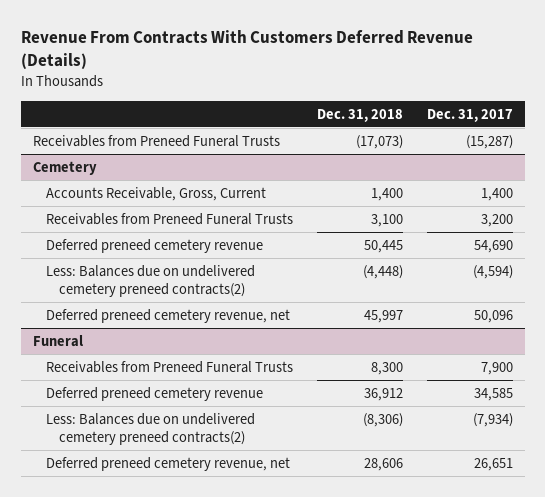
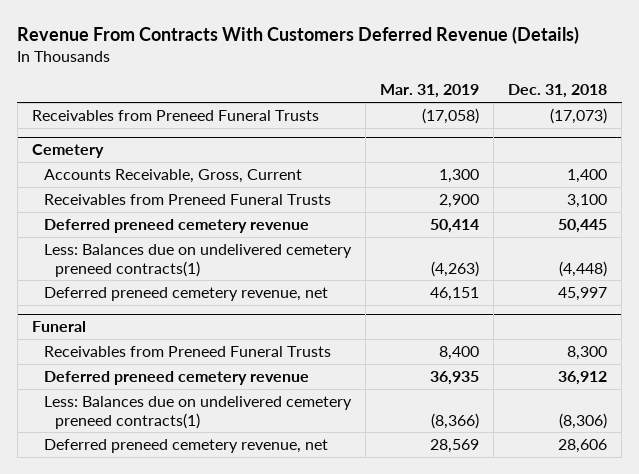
[426,108,513,122] Dec. 31, 2017 -> none
none -> [379,84,479,99] Mar. 31, 2019
[45,264,255,297] Less: Balances due on undelivered cemetery preneed contracts(2) -> [43,244,352,277] Less: Balances due on undelivered cemetery preneed contracts(1)
[45,412,255,445] Less: Balances due on undelivered cemetery preneed contracts(2) -> [43,396,352,429] Less: Balances due on undelivered cemetery preneed contracts(1)

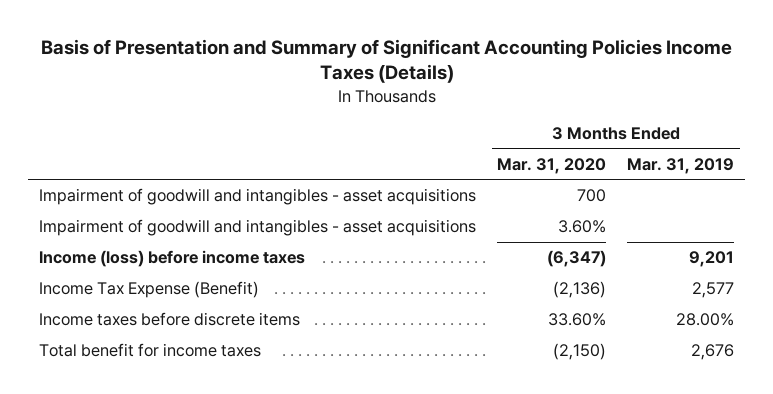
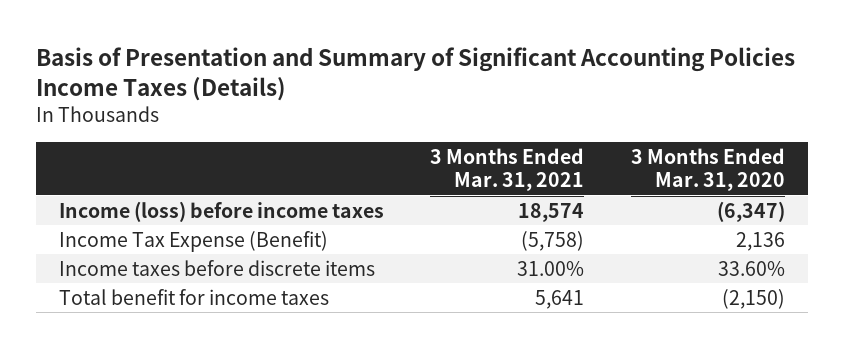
[627,158,735,175] Mar. 31, 2019 -> none
none -> [430,147,585,192] 3 Months Ended Mar. 31, 2021
[38,188,476,206] Impairment of goodwill and intangibles - asset acquisitions -> none
[38,219,476,237] Impairment of goodwill and intangibles - asset acquisitions -> none
[553,281,607,299] (2,136) -> [735,231,785,251] 2,136

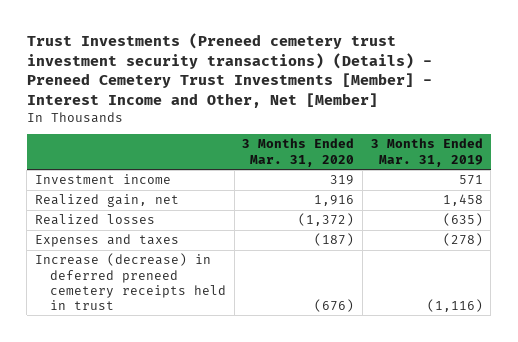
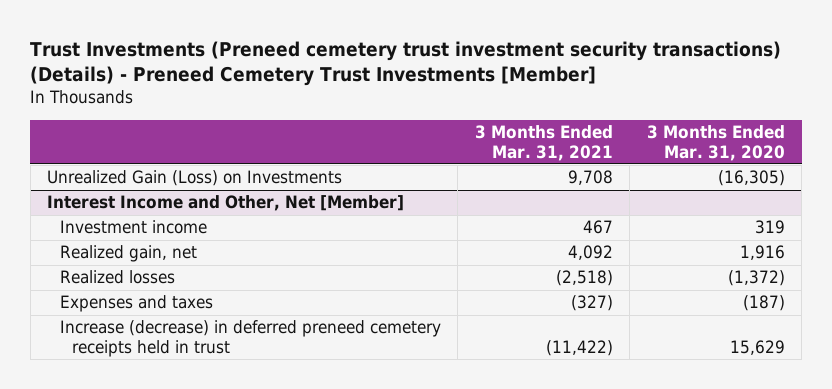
[26,33,432,108] Trust Investments (Preneed cemetery trust investment security transactions) (Details) - Preneed Cemetery Trust Investments [Member] - Interest Income and Other, Net [Member] -> [30,40,782,87] Trust Investments (Preneed cemetery trust investment security transactions) (Details) - Preneed Cemetery Trust Investments [Member]
[370,138,483,167] 3 Months Ended Mar. 31, 2019 -> none
none -> [474,125,613,161] 3 Months Ended Mar. 31, 2021
none -> [47,170,343,187] Unrealized Gain (Loss) on Investments
none -> [47,195,405,212] Interest Income and Other, Net [Member]
[314,298,355,312] (676) -> [729,339,785,355] 15,629

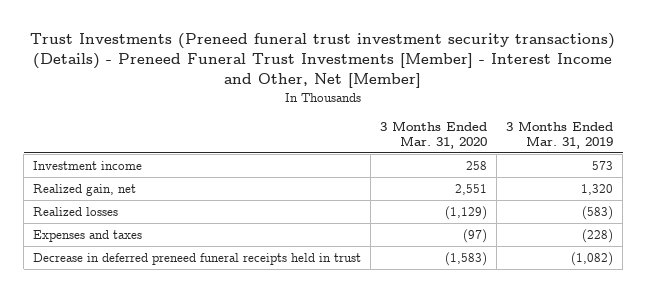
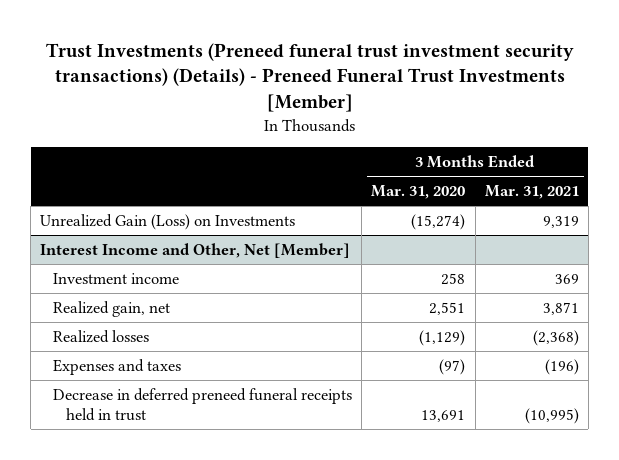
[30,32,616,89] Trust Investments (Preneed funeral trust investment security transactions) (Details) - Preneed Funeral Trust Investments [Member] - Interest Income and Other, Net [Member] -> [45,42,574,113] Trust Investments (Preneed funeral trust investment security transactions) (Details) - Preneed Funeral Trust Investments [Member]
[506,120,614,149] 3 Months Ended Mar. 31, 2019 -> none
none -> [484,185,579,200] Mar. 31, 2021
none -> [40,213,296,230] Unrealized Gain (Loss) on Investments
none -> [40,242,351,258] Interest Income and Other, Net [Member]
[445,251,488,266] (1,583) -> [421,410,466,423] 13,691

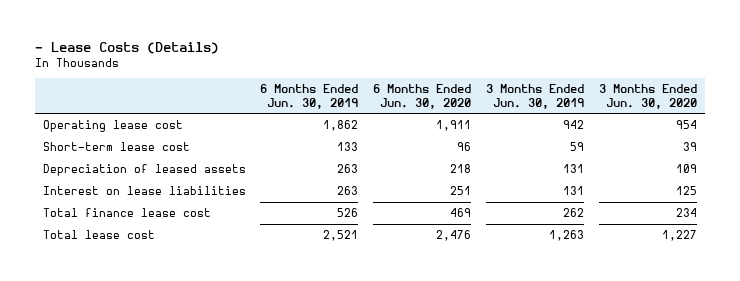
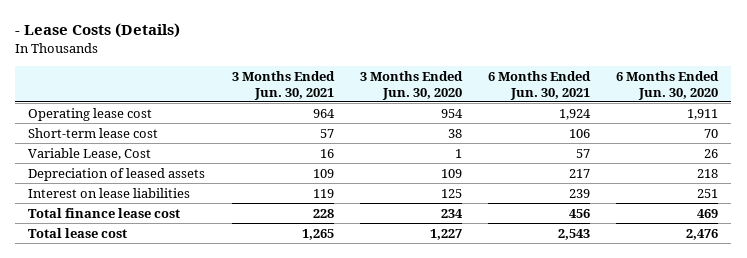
[260,84,359,109] 6 Months Ended Jun. 30, 2019 -> none
[486,84,585,109] 3 Months Ended Jun. 30, 2019 -> none
none -> [231,70,335,100] 3 Months Ended Jun. 30, 2021
none -> [488,70,592,100] 6 Months Ended Jun. 30, 2021
[457,141,472,151] 96 -> [704,128,719,138] 70
[683,141,698,151] 39 -> [447,128,462,138] 38
none -> [28,147,152,160] Variable Lease, Cost

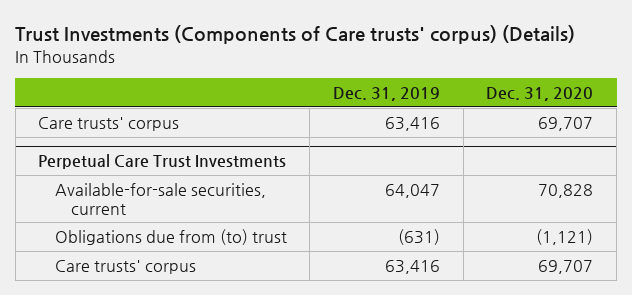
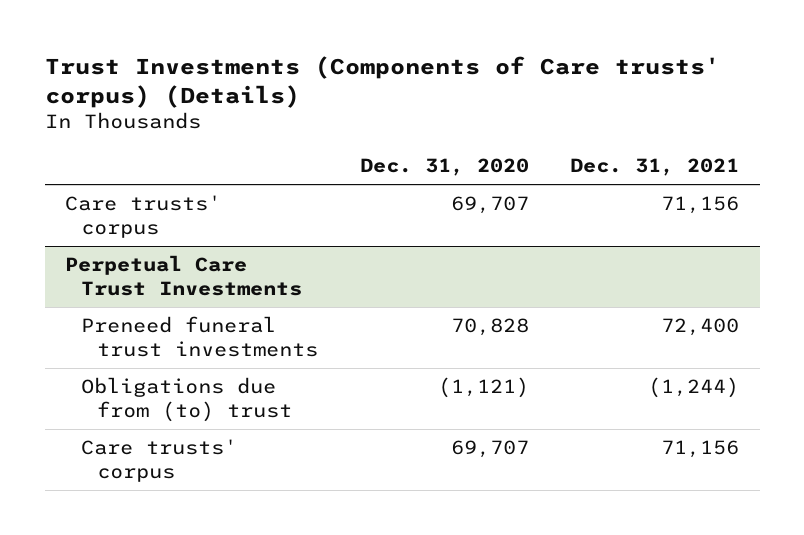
[332,86,440,101] Dec. 31, 2019 -> none
none -> [570,158,740,177] Dec. 31, 2021
[54,182,266,215] Available-for-sale securities, current -> [81,316,319,357] Preneed funeral trust investments

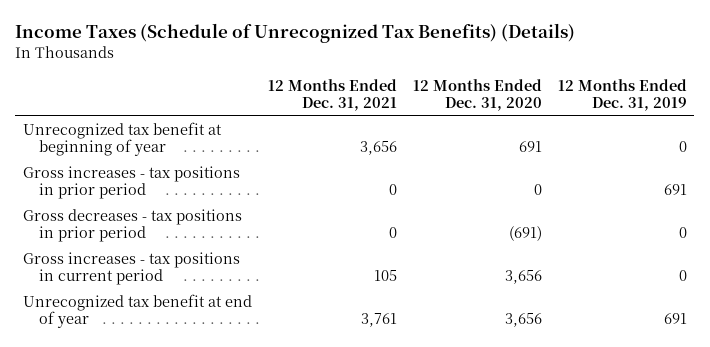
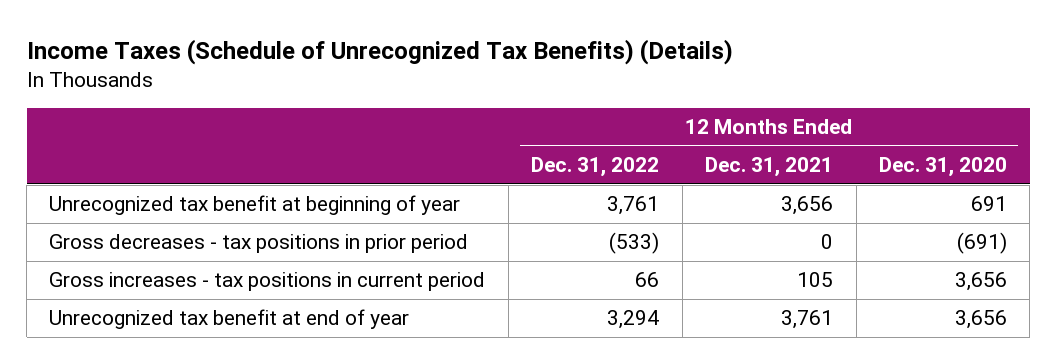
[557,78,687,111] 12 Months Ended Dec. 31, 2019 -> none
none -> [531,157,660,178] Dec. 31, 2022
[23,166,241,200] Gross increases - tax positions in prior period -> none

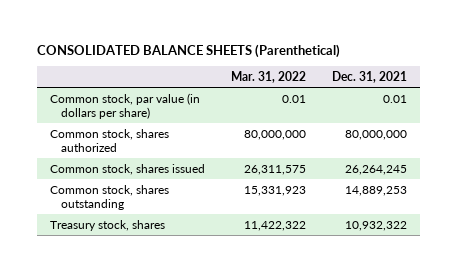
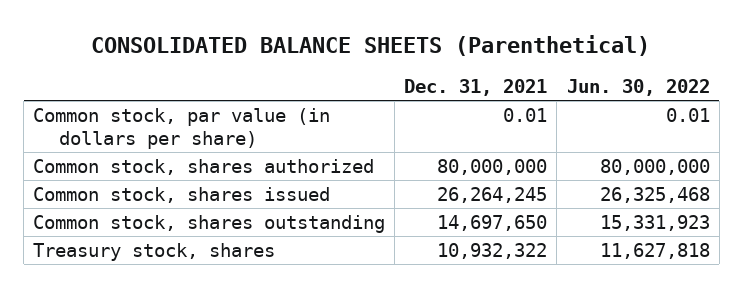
[231,70,307,83] Mar. 31, 2022 -> none
none -> [566,79,710,97] Jun. 30, 2022
[345,185,408,196] 14,889,253 -> [437,215,548,232] 14,697,650

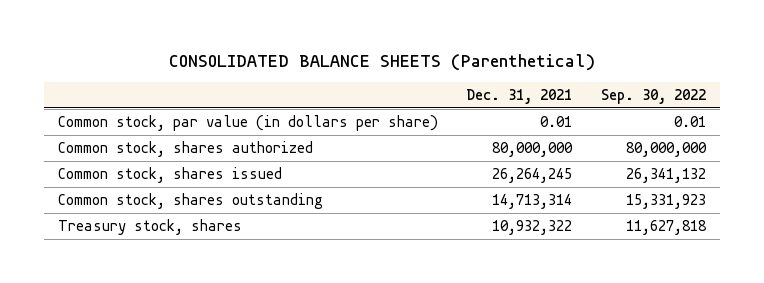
[566,79,710,97] Jun. 30, 2022 -> none
none -> [600,89,706,105] Sep. 30, 2022
[437,215,548,232] 14,697,650 -> [492,194,573,210] 14,713,314

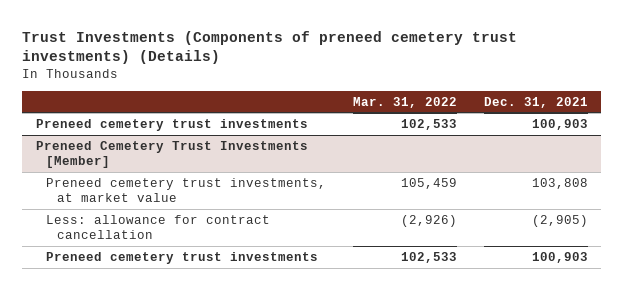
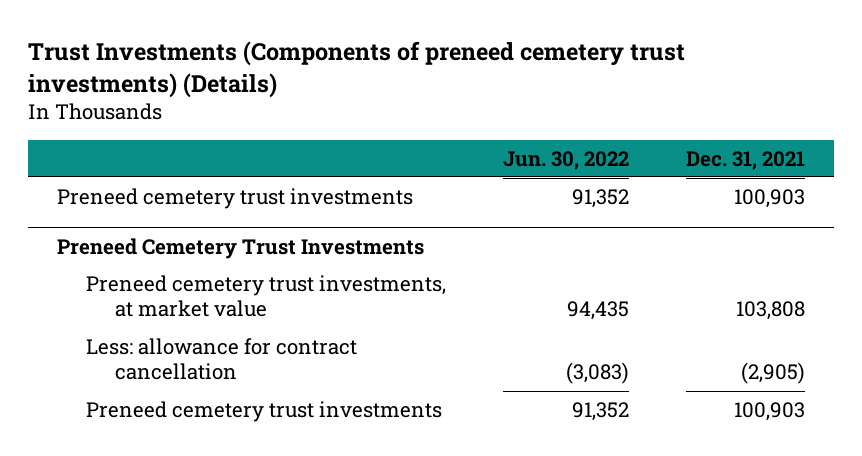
[353,96,458,108] Mar. 31, 2022 -> none
none -> [503,150,630,170] Jun. 30, 2022
[35,140,308,169] Preneed Cemetery Trust Investments [Member] -> [56,237,424,259] Preneed Cemetery Trust Investments

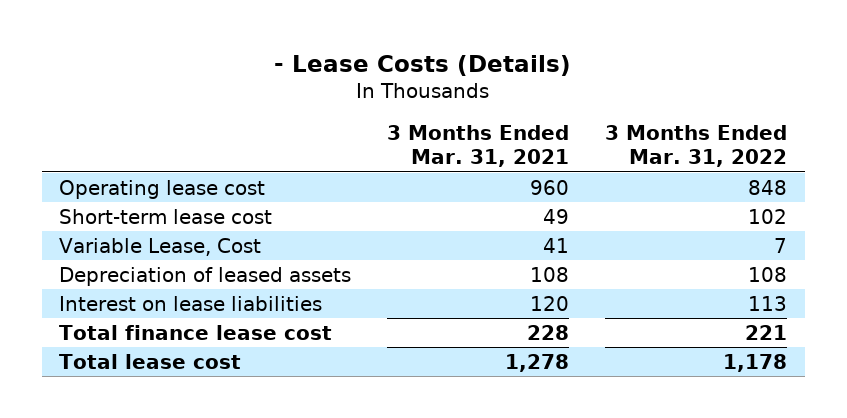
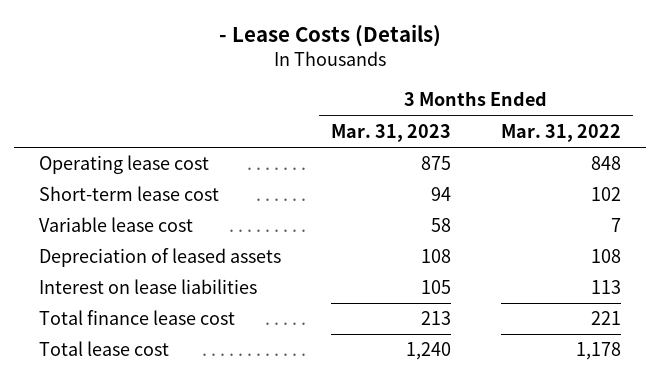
[387,124,570,168] 3 Months Ended Mar. 31, 2021 -> none
none -> [331,123,452,142] Mar. 31, 2023
[59,237,262,256] Variable Lease, Cost -> [39,217,194,233] Variable lease cost

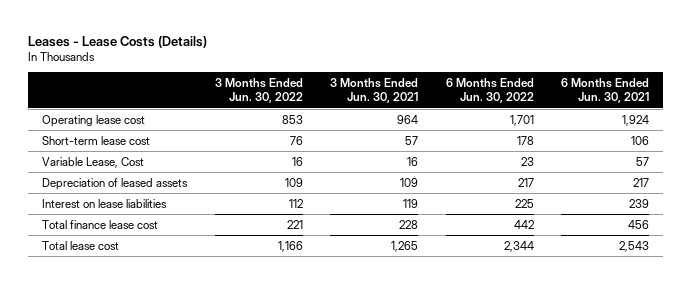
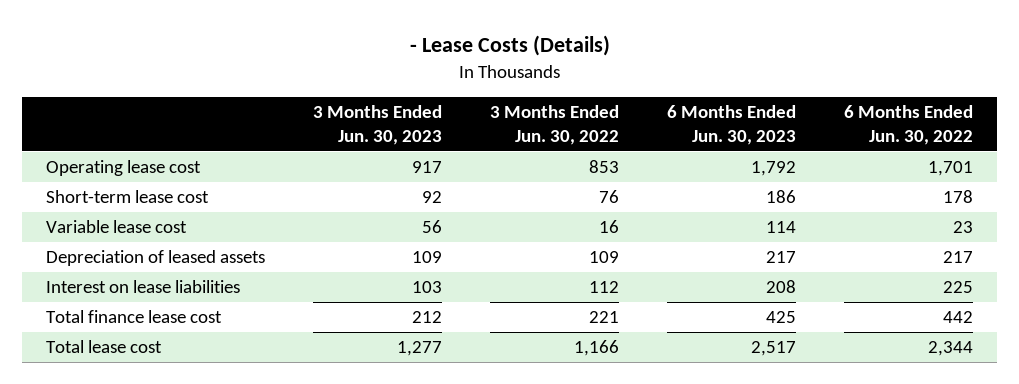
[28,35,208,48] Leases - Lease Costs (Details) -> [409,35,610,57] - Lease Costs (Details)
[330,77,419,103] 3 Months Ended Jun. 30, 2021 -> none
[561,77,650,103] 6 Months Ended Jun. 30, 2021 -> none
none -> [313,105,443,145] 3 Months Ended Jun. 30, 2023
none -> [667,105,797,145] 6 Months Ended Jun. 30, 2023
[41,156,144,168] Variable Lease, Cost -> [46,220,188,234] Variable lease cost

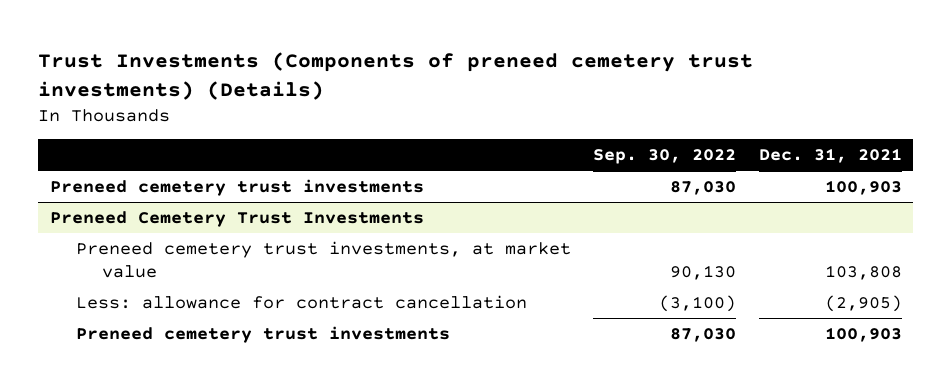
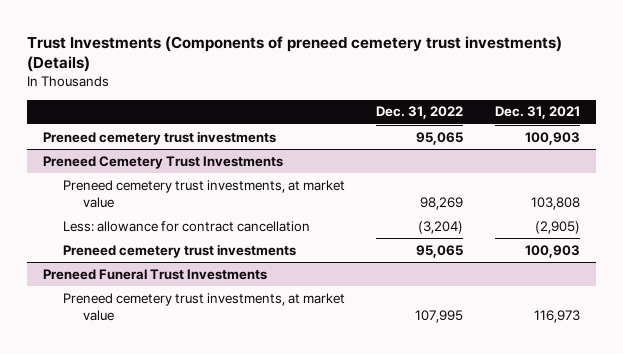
[593,149,737,165] Sep. 30, 2022 -> none
none -> [376,106,464,120] Dec. 31, 2022
none -> [42,268,267,280] Preneed Funeral Trust Investments
none -> [62,292,345,321] Preneed cemetery trust investments, at market value

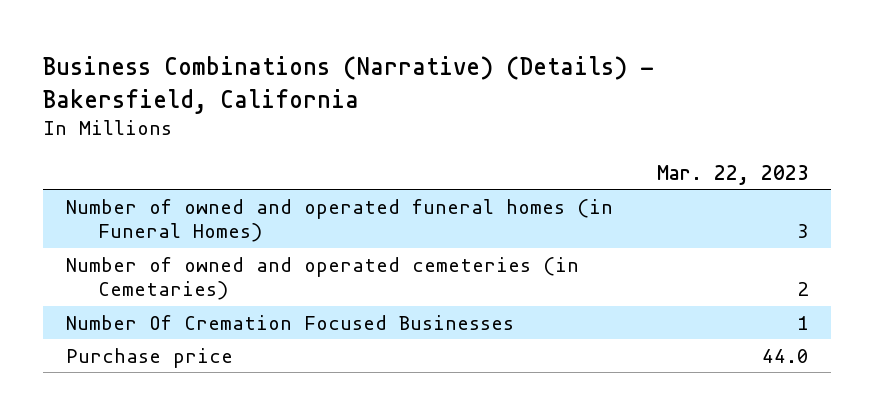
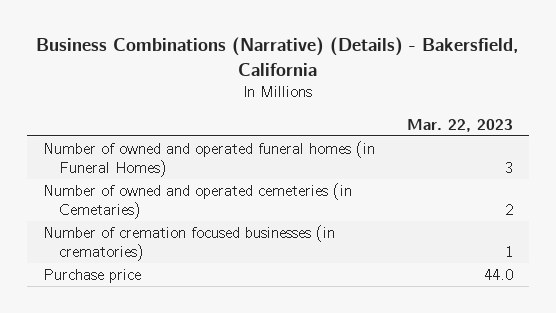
[65,314,514,330] Number Of Cremation Focused Businesses -> [42,224,335,261] Number of cremation focused businesses (in crematories)

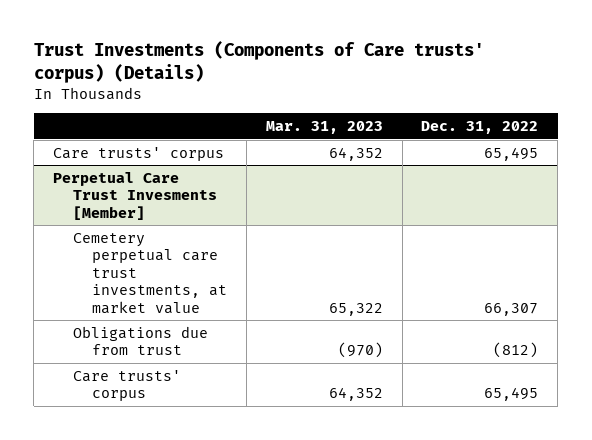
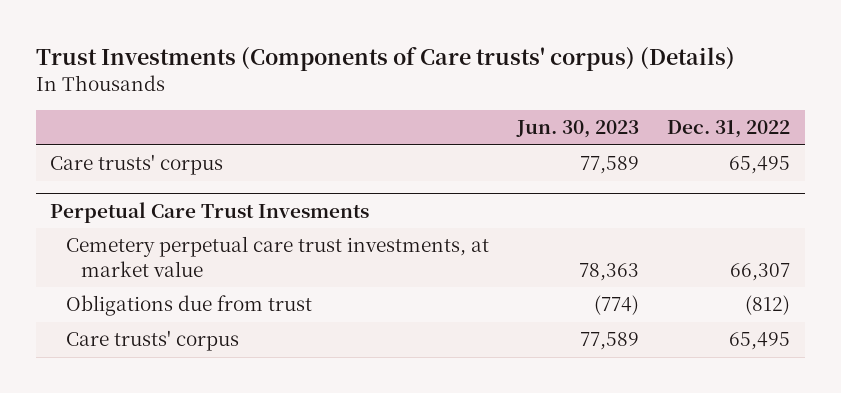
[265,121,383,135] Mar. 31, 2023 -> none
none -> [515,120,639,139] Jun. 30, 2023
[53,171,217,220] Perpetual Care Trust Invesments [Member] -> [50,201,370,223] Perpetual Care Trust Invesments

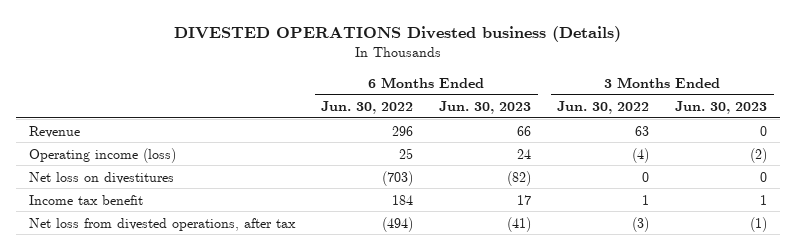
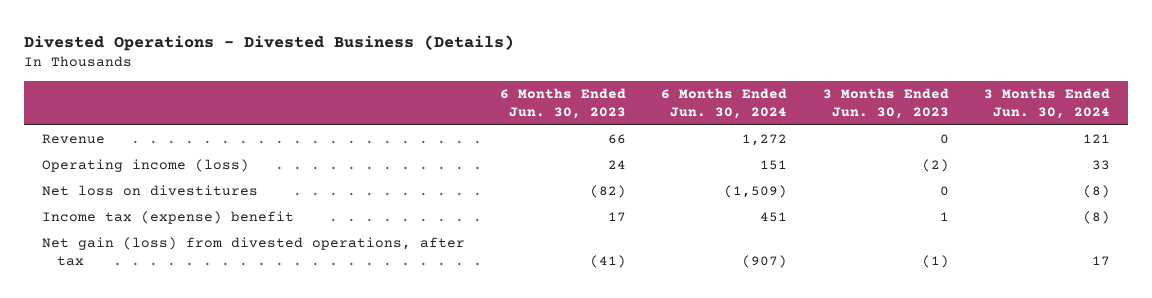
[174,26,622,43] DIVESTED OPERATIONS Divested business (Details) -> [23,34,514,51] Divested Operations - Divested Business (Details)
[321,101,414,115] Jun. 30, 2022 -> none
[557,101,650,115] Jun. 30, 2022 -> none
none -> [661,88,788,119] 6 Months Ended Jun. 30, 2024
none -> [983,88,1110,119] 3 Months Ended Jun. 30, 2024
[29,194,144,205] Income tax benefit -> [41,211,294,225] Income tax (expense) benefit
[29,217,297,231] Net loss from divested operations, after tax -> [41,237,465,267] Net gain (loss) from divested operations, after tax

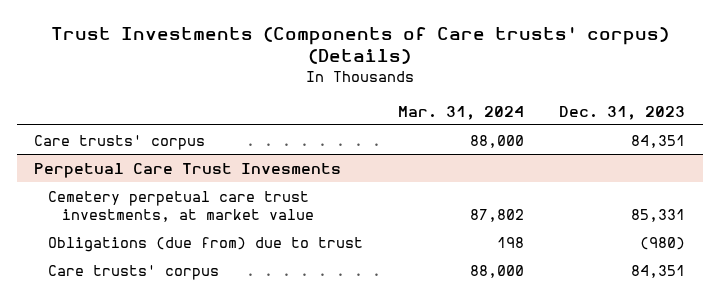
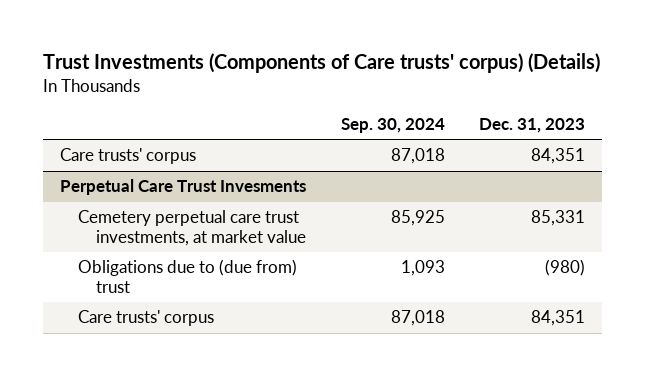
[398,105,525,120] Mar. 31, 2024 -> none
none -> [340,117,445,133] Sep. 30, 2024
[48,236,364,252] Obligations (due from) due to trust -> [78,259,298,294] Obligations due to (due from) trust

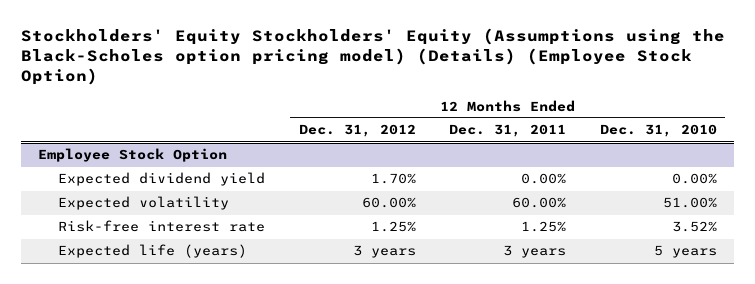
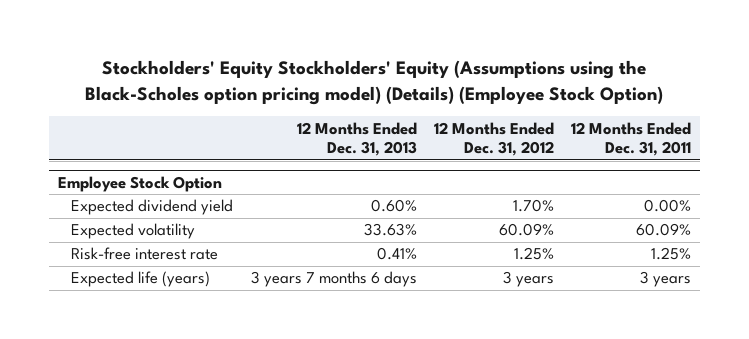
[600,124,718,138] Dec. 31, 2010 -> none
none -> [296,121,417,157] 12 Months Ended Dec. 31, 2013
[361,197,416,209] 60.00% -> [498,223,554,237] 60.09%
[512,197,567,209] 60.00% -> [636,223,692,237] 60.09%

